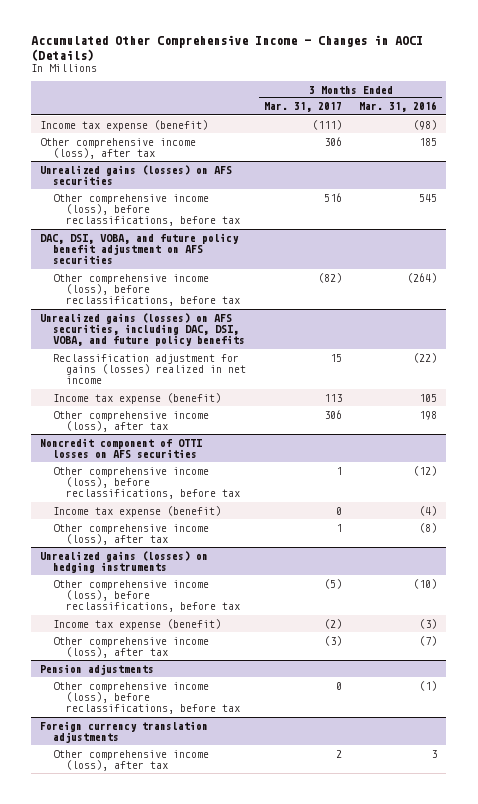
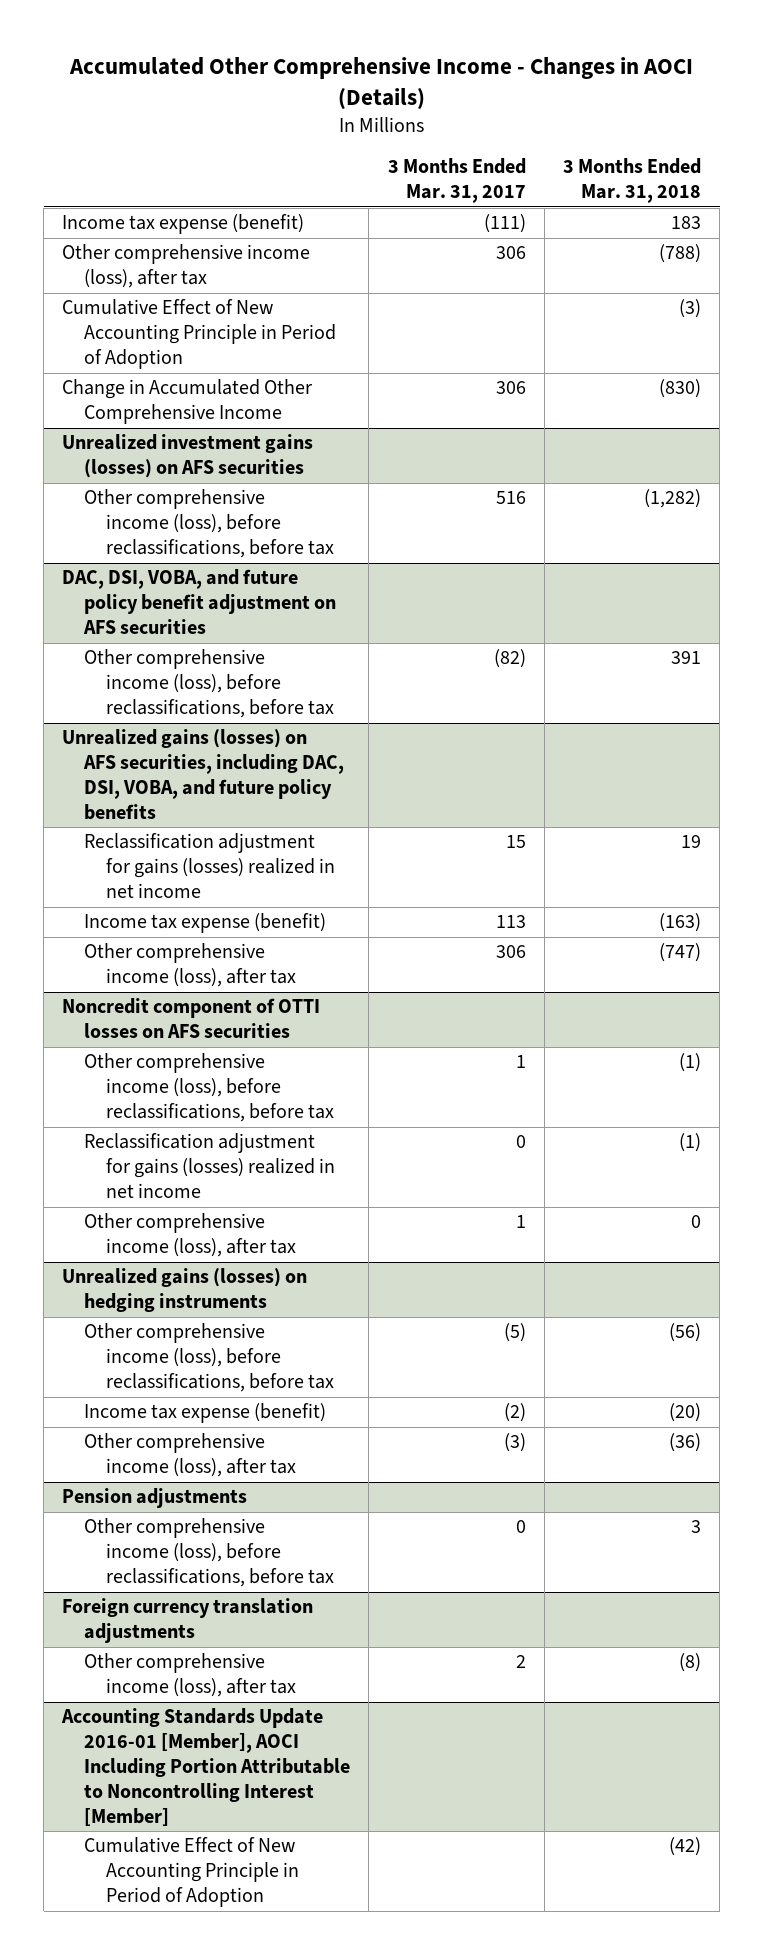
[359,101,438,113] Mar. 31, 2016 -> none
none -> [562,158,701,204] 3 Months Ended Mar. 31, 2018
none -> [62,299,337,370] Cumulative Effect of New Accounting Principle in Period of Adoption
none -> [62,379,313,425] Change in Accumulated Other Comprehensive Income
[40,164,233,185] Unrealized gains (losses) on AFS securities -> [62,434,314,479] Unrealized investment gains (losses) on AFS securities
[53,505,222,517] Income tax expense (benefit) -> none
none -> [84,1133,336,1199] Reclassification adjustment for gains (losses) realized in net income
none -> [61,1708,351,1827] Accounting Standards Update 2016-01 [Member], AOCI Including Portion Attributable to Noncontrolling Interest [Member]
none -> [84,1837,300,1908] Cumulative Effect of New Accounting Principle in Period of Adoption

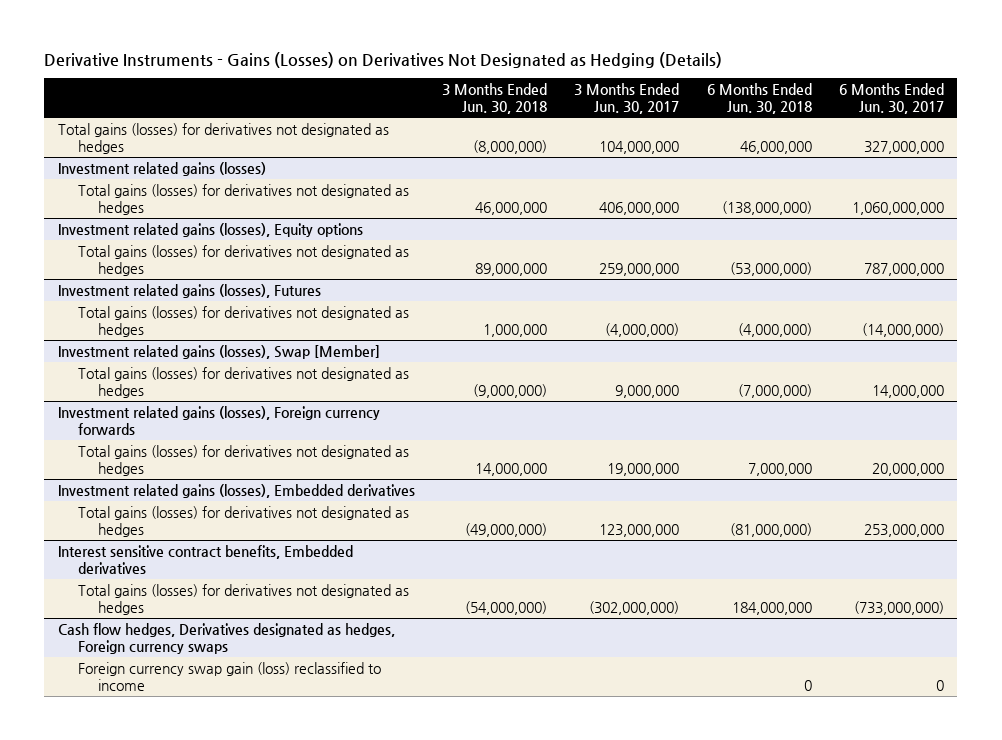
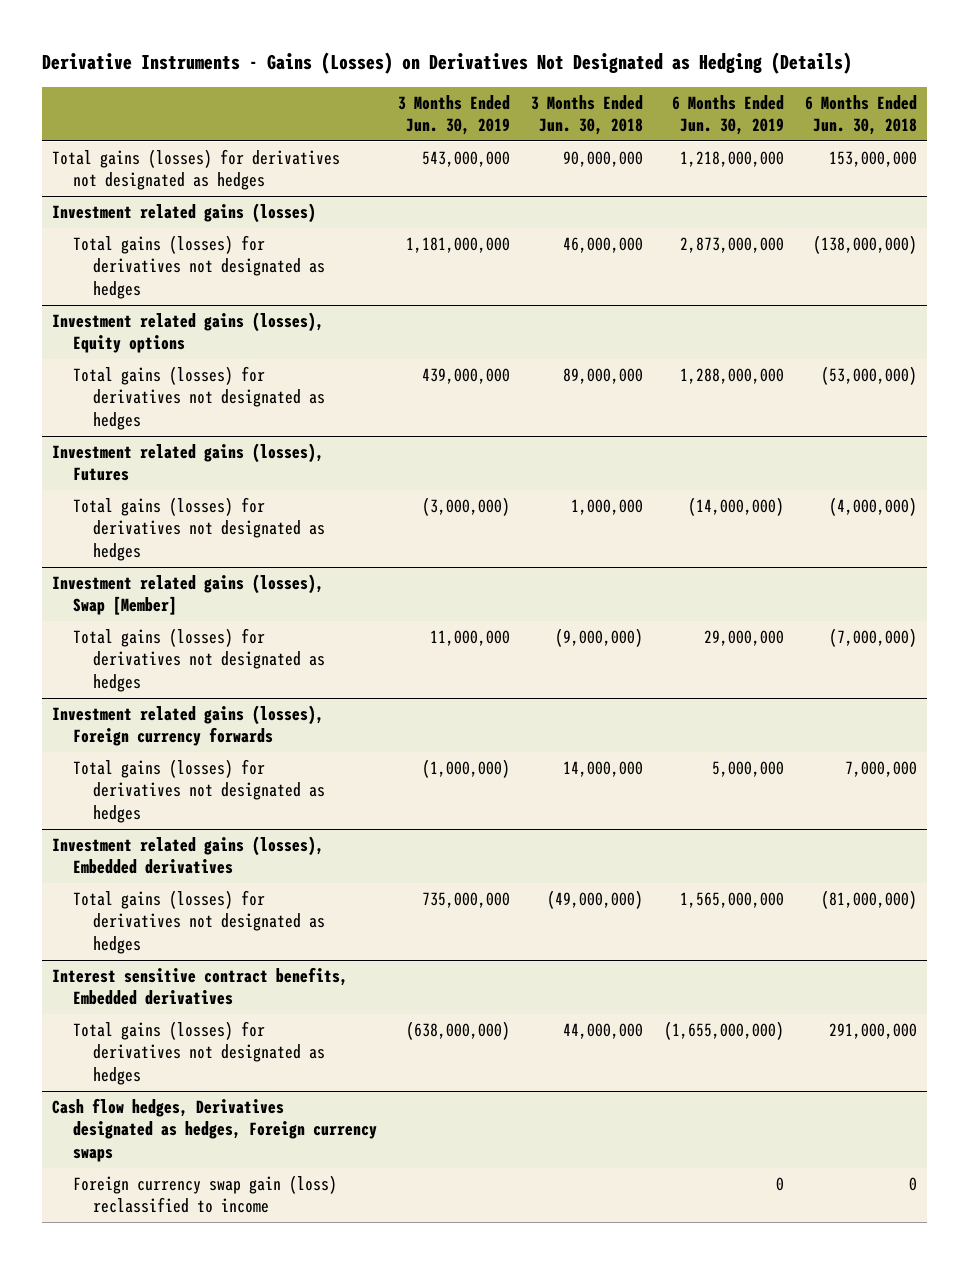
[574,82,680,115] 3 Months Ended Jun. 30, 2017 -> none
[838,82,944,115] 6 Months Ended Jun. 30, 2017 -> none
none -> [397,94,510,136] 3 Months Ended Jun. 30, 2019
none -> [671,94,784,136] 6 Months Ended Jun. 30, 2019
[472,139,547,154] (8,000,000) -> [562,150,643,167] 90,000,000
[739,140,812,154] 46,000,000 -> [828,150,917,167] 153,000,000
[464,600,547,615] (54,000,000) -> [562,1022,643,1039] 44,000,000
[731,601,812,615] 184,000,000 -> [828,1022,917,1039] 291,000,000

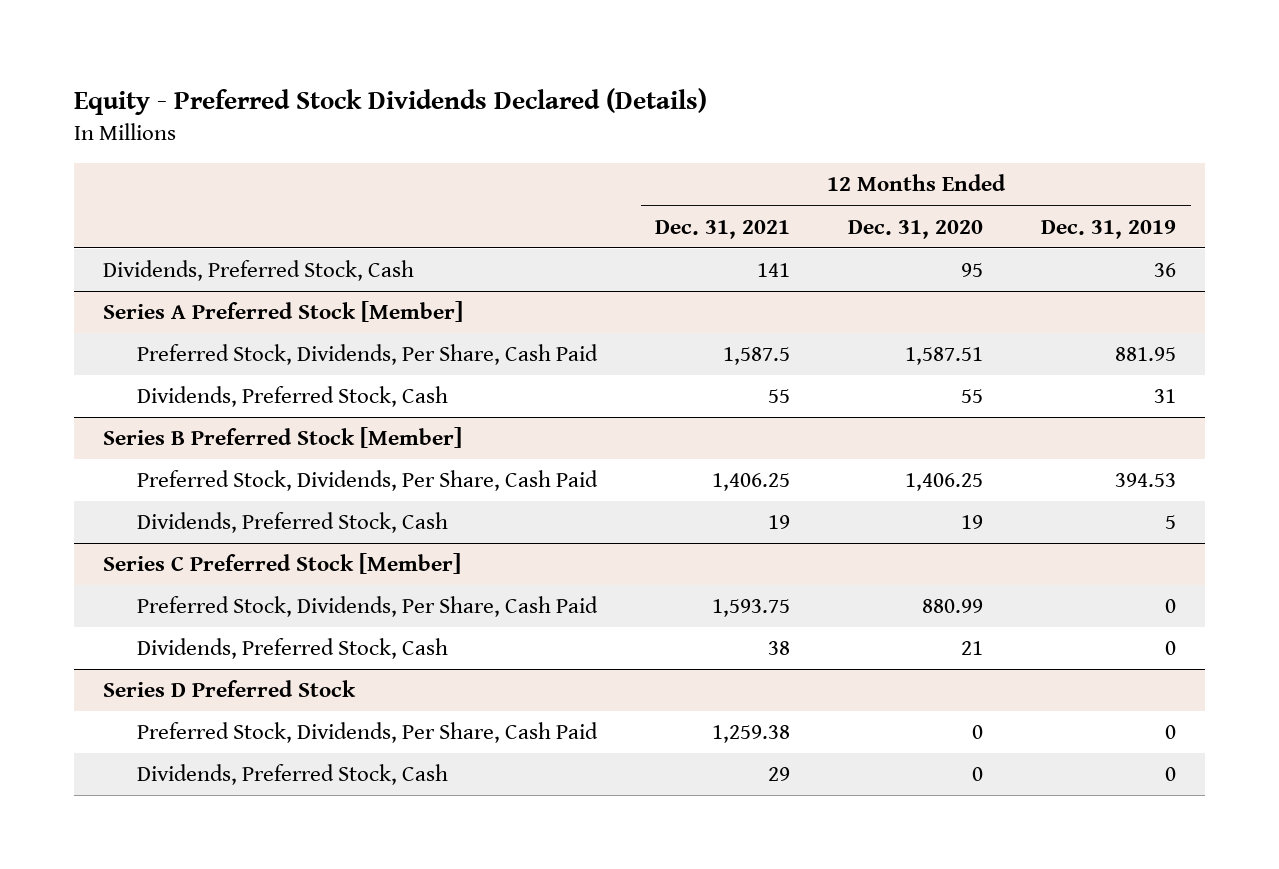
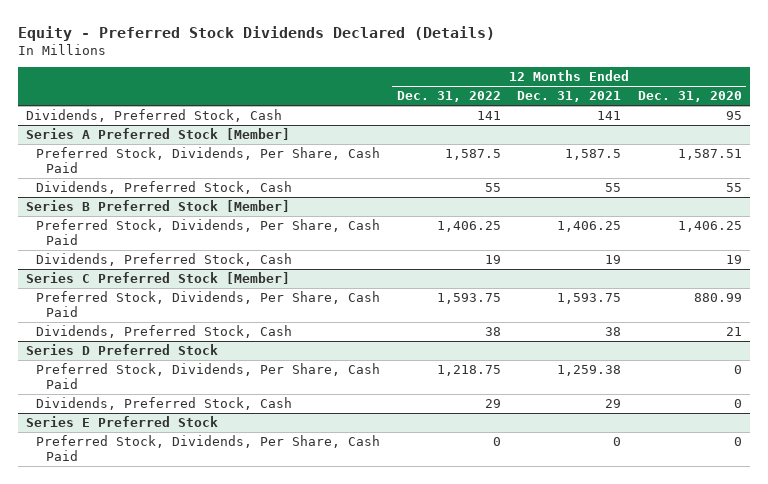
[1041,219,1177,239] Dec. 31, 2019 -> none
none -> [396,91,501,103] Dec. 31, 2022
none -> [26,416,219,428] Series E Preferred Stock
none -> [36,435,381,461] Preferred Stock, Dividends, Per Share, Cash Paid

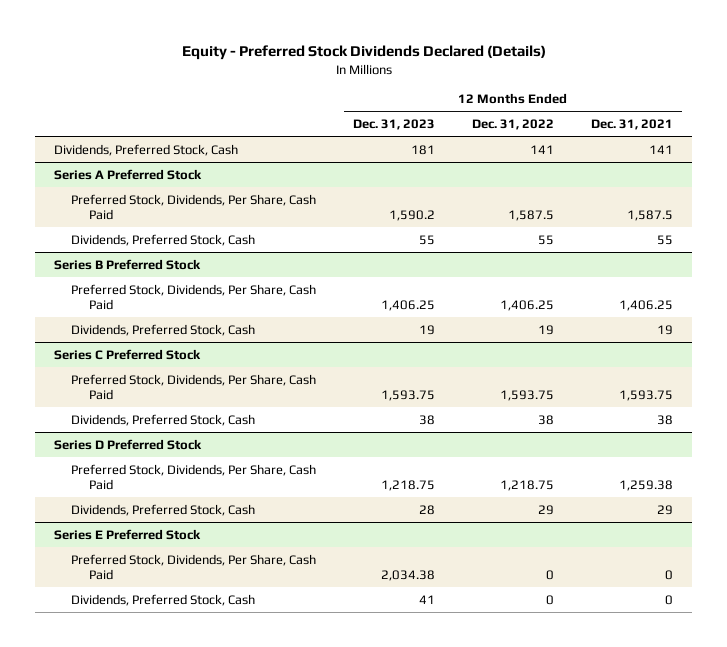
[637,91,742,103] Dec. 31, 2020 -> none
none -> [353,119,436,131] Dec. 31, 2023
[26,128,291,141] Series A Preferred Stock [Member] -> [53,168,202,180] Series A Preferred Stock
[26,200,291,213] Series B Preferred Stock [Member] -> [53,258,201,270] Series B Preferred Stock
[26,272,291,285] Series C Preferred Stock [Member] -> [53,348,201,360] Series C Preferred Stock
none -> [71,593,256,606] Dividends, Preferred Stock, Cash

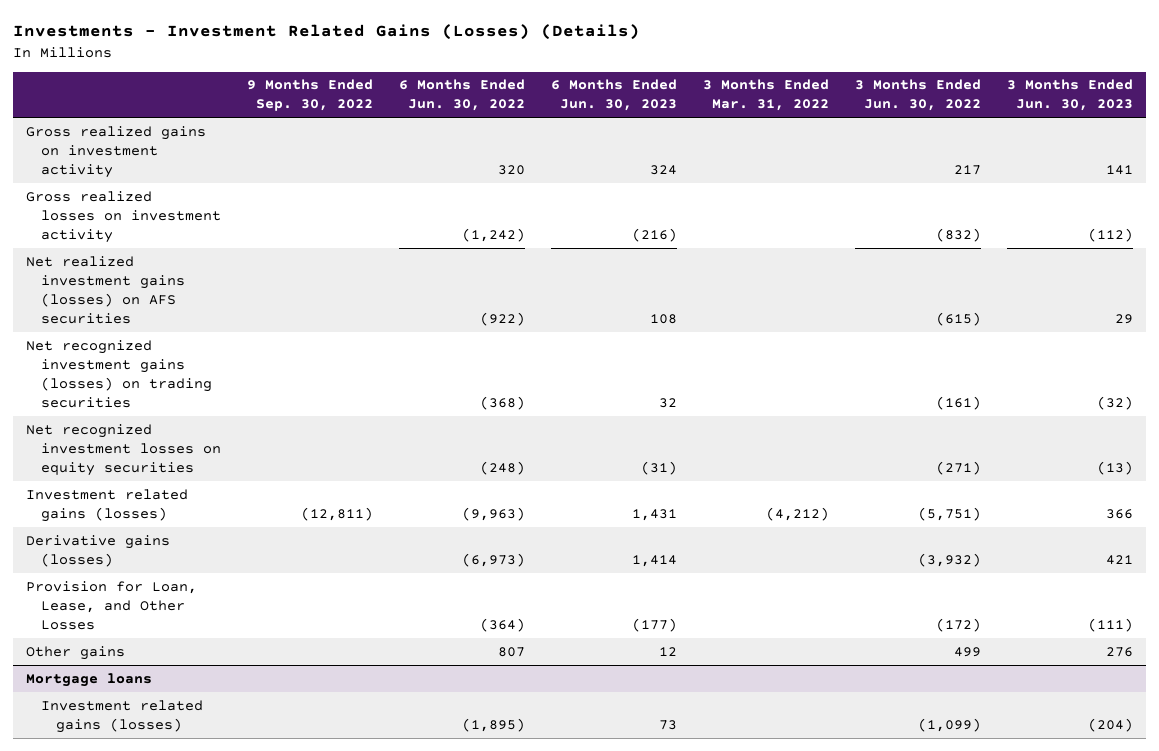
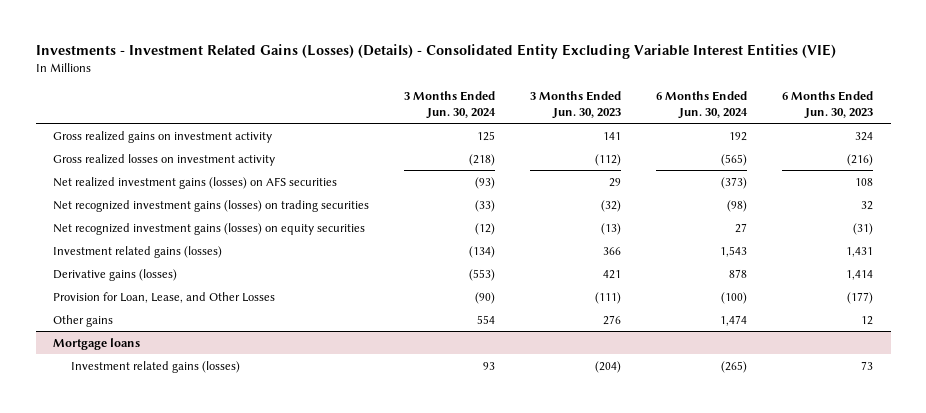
[12,24,640,41] Investments - Investment Related Gains (Losses) (Details) -> [35,44,836,60] Investments - Investment Related Gains (Losses) (Details) - Consolidated Entity Excluding Variable Interest Entities (VIE)
[247,79,374,112] 9 Months Ended Sep. 30, 2022 -> none
[399,79,526,112] 6 Months Ended Jun. 30, 2022 -> none
[703,79,830,112] 3 Months Ended Mar. 31, 2022 -> none
[855,79,982,112] 3 Months Ended Jun. 30, 2022 -> none
none -> [404,91,497,119] 3 Months Ended Jun. 30, 2024
none -> [656,91,749,119] 6 Months Ended Jun. 30, 2024
[25,423,222,476] Net recognized investment losses on equity securities -> [53,222,366,235] Net recognized investment gains (losses) on equity securities

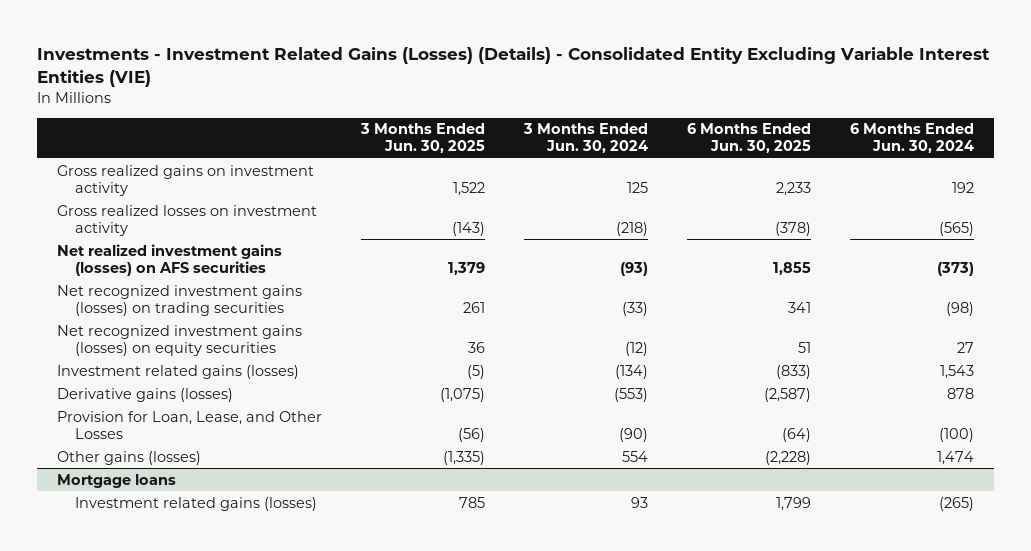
[530,91,622,119] 3 Months Ended Jun. 30, 2023 -> none
[782,91,874,119] 6 Months Ended Jun. 30, 2023 -> none
none -> [359,123,485,154] 3 Months Ended Jun. 30, 2025
none -> [687,123,812,154] 6 Months Ended Jun. 30, 2025
[53,314,114,327] Other gains -> [56,450,201,465] Other gains (losses)

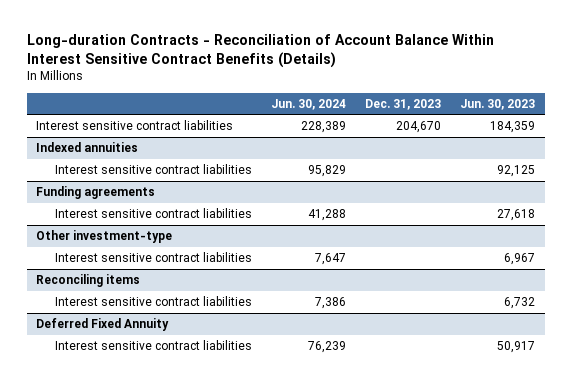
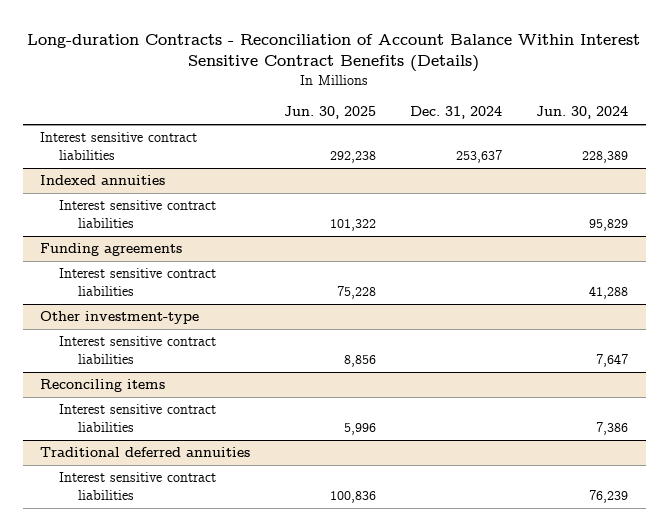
[365,98,442,110] Dec. 31, 2023 -> none
[460,98,536,110] Jun. 30, 2023 -> none
none -> [284,106,377,120] Jun. 30, 2025
none -> [410,106,503,120] Dec. 31, 2024
[36,318,170,332] Deferred Fixed Annuity -> [40,447,251,458] Traditional deferred annuities

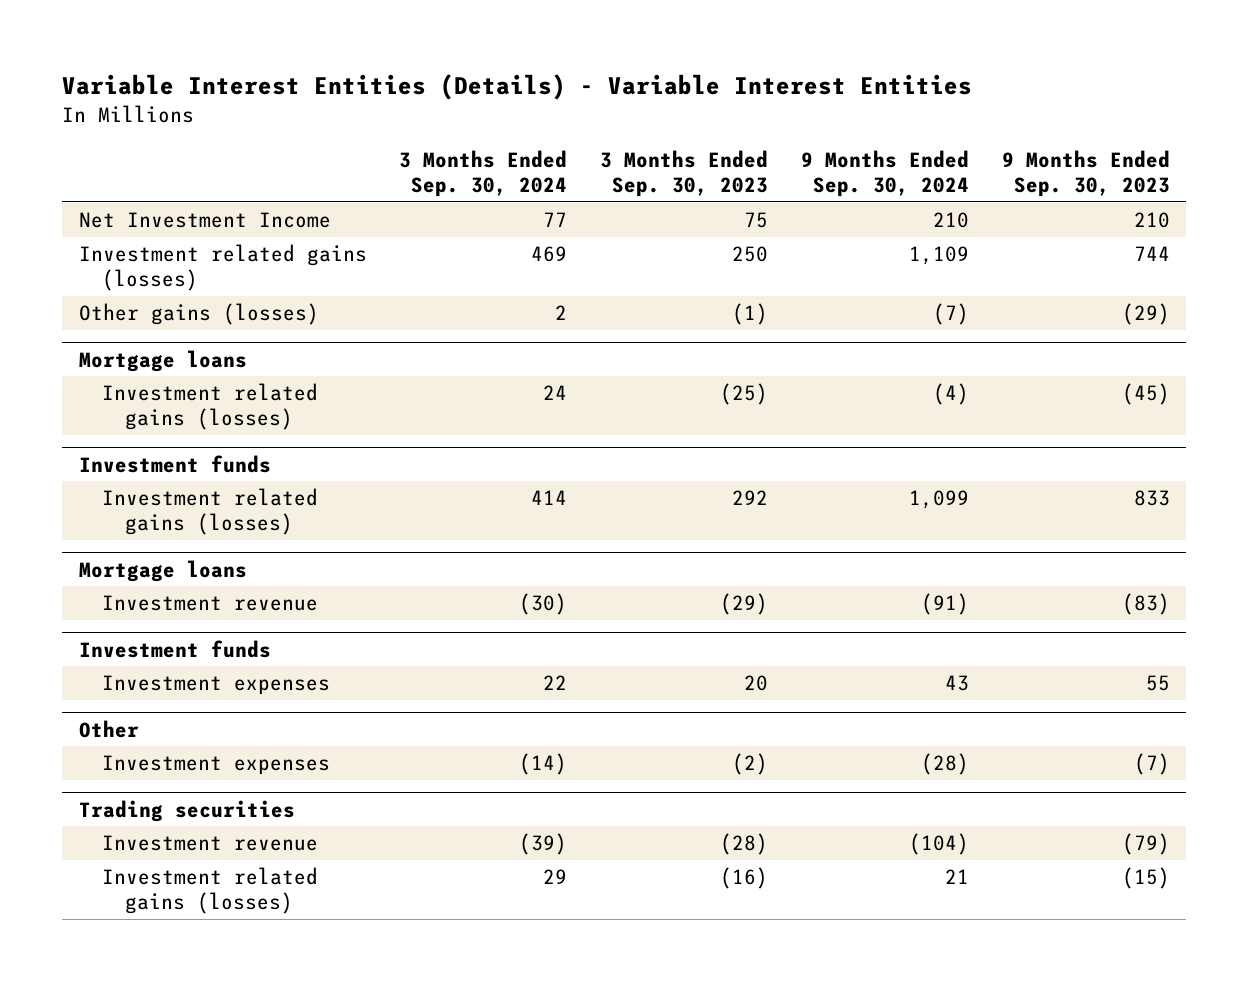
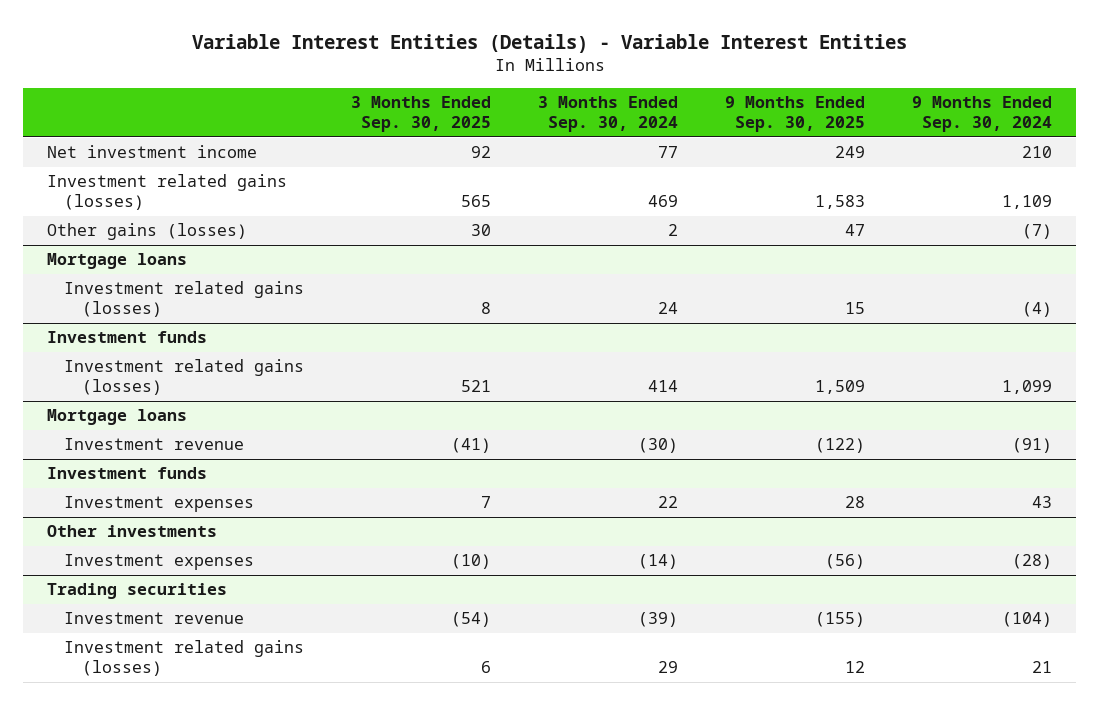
[600,150,769,198] 3 Months Ended Sep. 30, 2023 -> none
[1001,150,1170,198] 9 Months Ended Sep. 30, 2023 -> none
none -> [351,96,492,133] 3 Months Ended Sep. 30, 2025
none -> [725,96,866,133] 9 Months Ended Sep. 30, 2025
[78,212,331,229] Net Investment Income -> [46,145,257,159] Net investment income
[78,719,139,738] Other -> [46,525,217,538] Other investments

